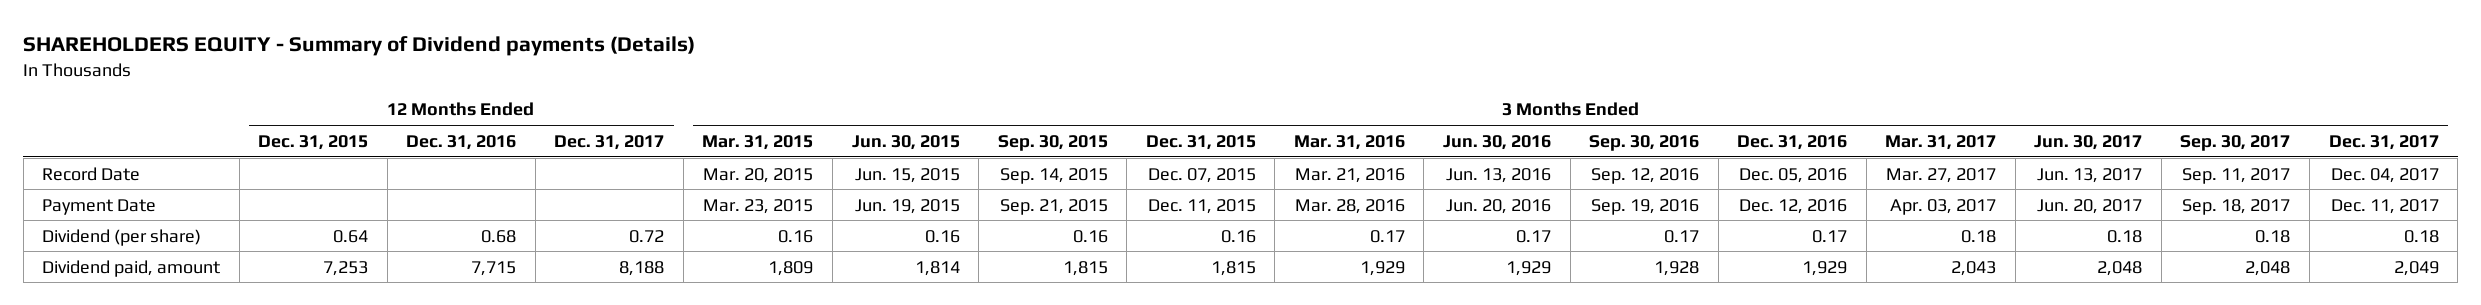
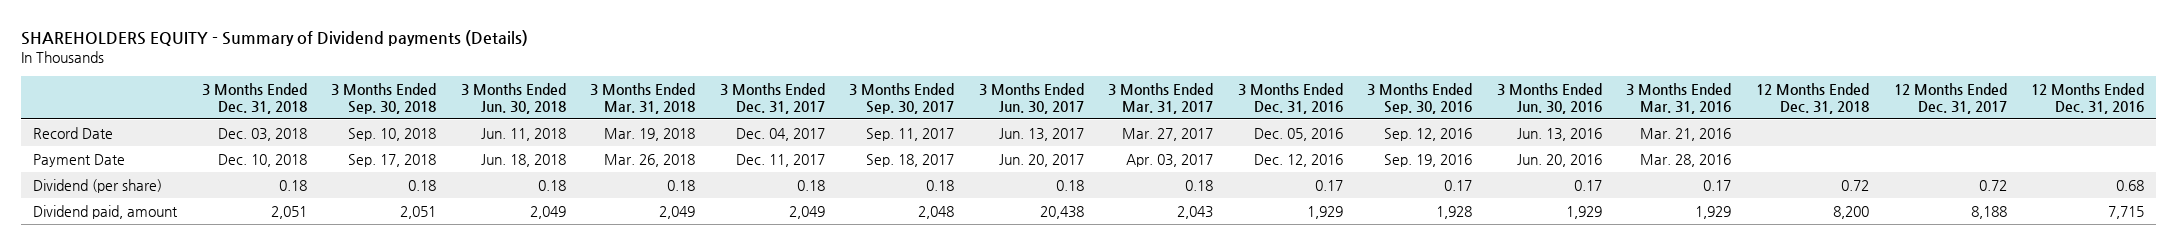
[258,134,369,150] Dec. 31, 2015 -> none
[702,134,814,150] Mar. 31, 2015 -> none
[851,134,960,150] Jun. 30, 2015 -> none
[997,134,1108,151] Sep. 30, 2015 -> none
[1145,134,1256,150] Dec. 31, 2015 -> none
none -> [201,82,307,114] 3 Months Ended Dec. 31, 2018
none -> [331,82,437,114] 3 Months Ended Sep. 30, 2018
none -> [460,82,566,114] 3 Months Ended Jun. 30, 2018
none -> [590,82,696,114] 3 Months Ended Mar. 31, 2018
none -> [1755,82,1869,114] 12 Months Ended Dec. 31, 2018
[2097,260,2143,276] 2,048 -> [1039,205,1084,219] 20,438

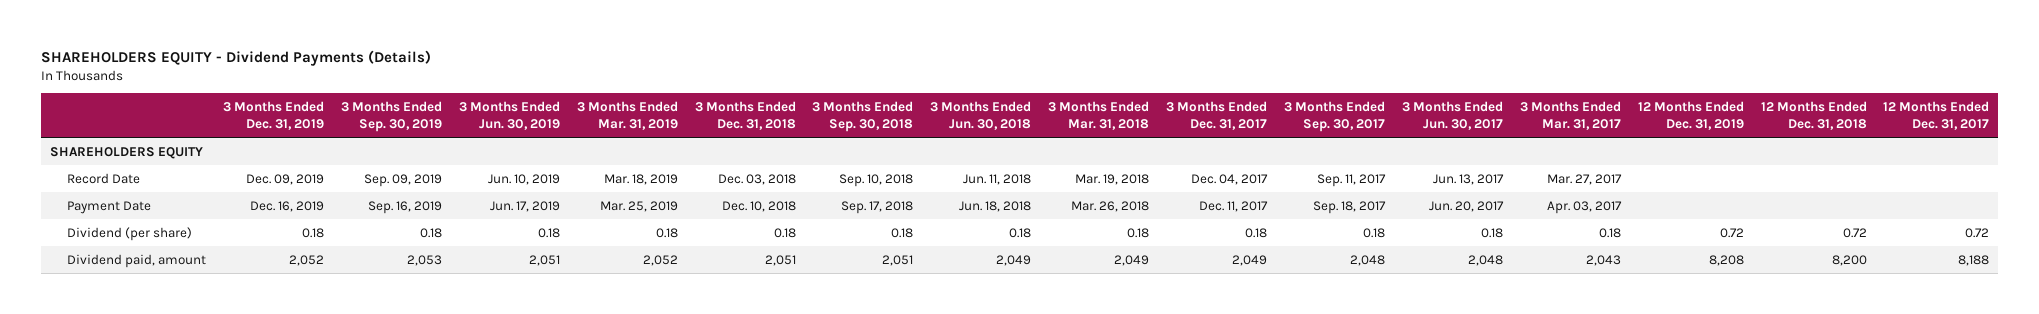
[21,29,529,46] SHAREHOLDERS EQUITY - Summary of Dividend payments (Details) -> [41,50,432,67] SHAREHOLDERS EQUITY - Dividend Payments (Details)
[1237,82,1343,114] 3 Months Ended Dec. 31, 2016 -> none
[1367,82,1473,114] 3 Months Ended Sep. 30, 2016 -> none
[1496,82,1602,114] 3 Months Ended Jun. 30, 2016 -> none
[1626,82,1732,114] 3 Months Ended Mar. 31, 2016 -> none
[2031,82,2145,114] 12 Months Ended Dec. 31, 2016 -> none
none -> [222,100,324,130] 3 Months Ended Dec. 31, 2019
none -> [340,100,442,132] 3 Months Ended Sep. 30, 2019
none -> [458,100,560,130] 3 Months Ended Jun. 30, 2019
none -> [576,100,678,130] 3 Months Ended Mar. 31, 2019
none -> [1637,100,1744,130] 12 Months Ended Dec. 31, 2019
none -> [49,146,203,159] SHAREHOLDERS EQUITY
[1039,205,1084,219] 20,438 -> [1467,254,1503,266] 2,048

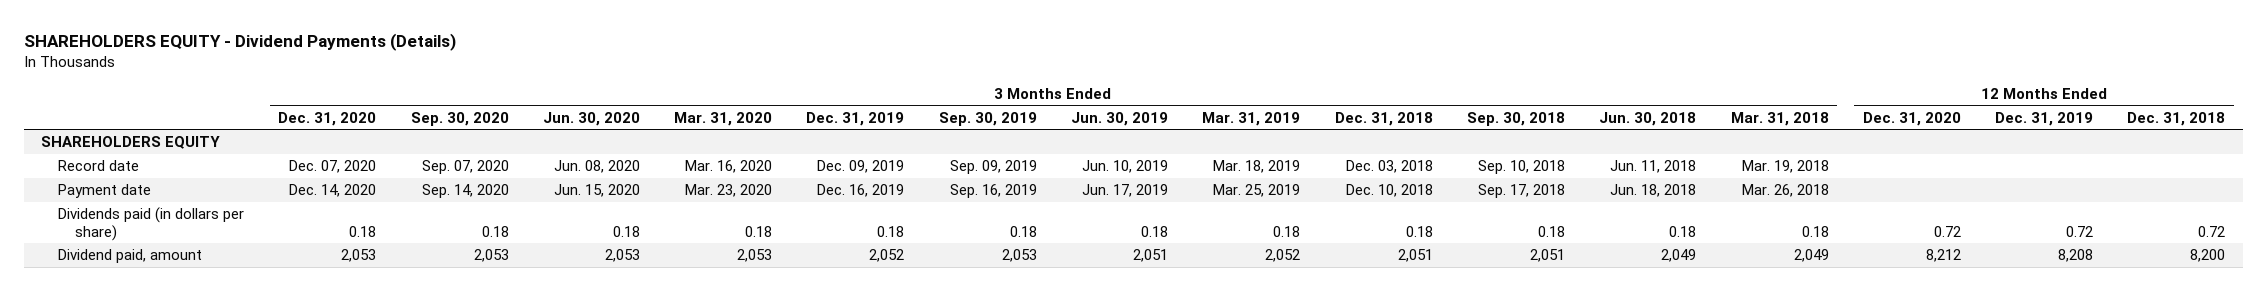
[1166,100,1268,130] 3 Months Ended Dec. 31, 2017 -> none
[1284,100,1386,132] 3 Months Ended Sep. 30, 2017 -> none
[1401,100,1503,130] 3 Months Ended Jun. 30, 2017 -> none
[1519,100,1621,130] 3 Months Ended Mar. 31, 2017 -> none
[1883,100,1990,130] 12 Months Ended Dec. 31, 2017 -> none
none -> [278,111,377,126] Dec. 31, 2020
none -> [410,111,509,126] Sep. 30, 2020
none -> [542,111,640,126] Jun. 30, 2020
none -> [674,111,773,126] Mar. 31, 2020
none -> [1862,111,1961,126] Dec. 31, 2020
[67,172,141,184] Record Date -> [57,160,139,172] Record date
[67,200,152,214] Payment Date -> [57,184,151,199] Payment date
[67,226,193,241] Dividend (per share) -> [57,207,244,241] Dividends paid (in dollars per share)

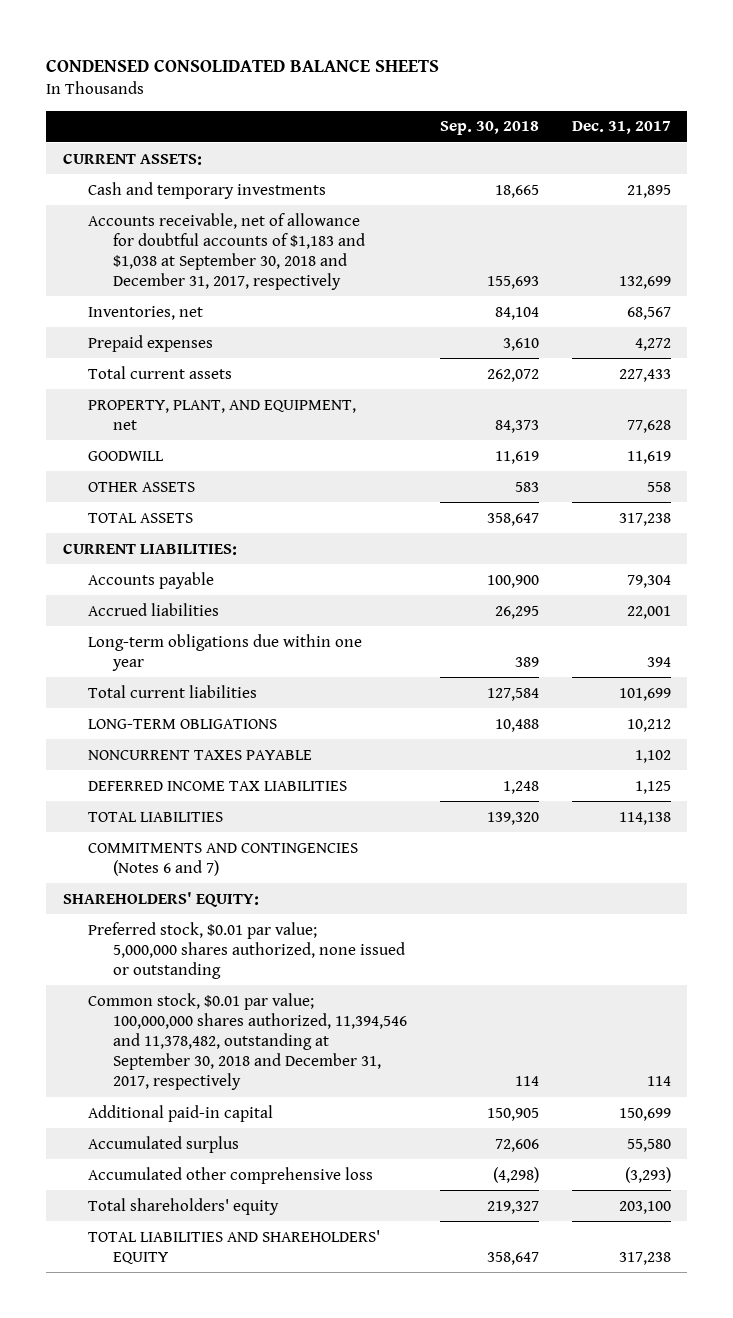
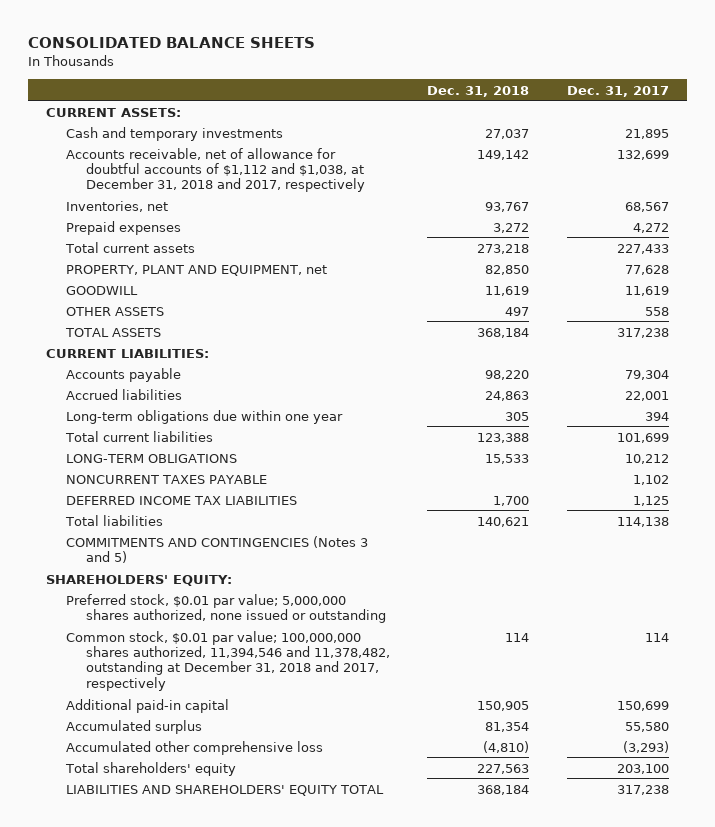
[46,59,440,73] CONDENSED CONSOLIDATED BALANCE SHEETS -> [27,37,315,49] CONSOLIDATED BALANCE SHEETS
[439,121,539,136] Sep. 30, 2018 -> none
none -> [427,85,530,97] Dec. 31, 2018
[88,212,366,291] Accounts receivable, net of allowance for doubtful accounts of $1,183 and $1,038 at September 30, 2018 and December 31, 2017, respectively -> [66,147,365,193] Accounts receivable, net of allowance for doubtful accounts of $1,112 and $1,038, at December 31, 2018 and 2017, respectively
[88,399,357,430] PROPERTY, PLANT, AND EQUIPMENT, net -> [66,264,328,276] PROPERTY, PLANT AND EQUIPMENT, net
[88,811,224,822] TOTAL LIABILITIES -> [65,514,164,526] Total liabilities
[88,842,359,876] COMMITMENTS AND CONTINGENCIES (Notes 6 and 7) -> [66,535,369,563] COMMITMENTS AND CONTINGENCIES (Notes 3 and 5)
[88,992,408,1091] Common stock, $0.01 par value; 100,000,000 shares authorized, 11,394,546 and 11,378,482, outstanding at September 30, 2018 and December 31, 2017, respectively -> [66,630,390,691] Common stock, $0.01 par value; 100,000,000 shares authorized, 11,394,546 and 11,378,482, outstanding at December 31, 2018 and 2017, respectively
[88,1229,381,1264] TOTAL LIABILITIES AND SHAREHOLDERS' EQUITY -> [66,784,385,796] LIABILITIES AND SHAREHOLDERS' EQUITY TOTAL

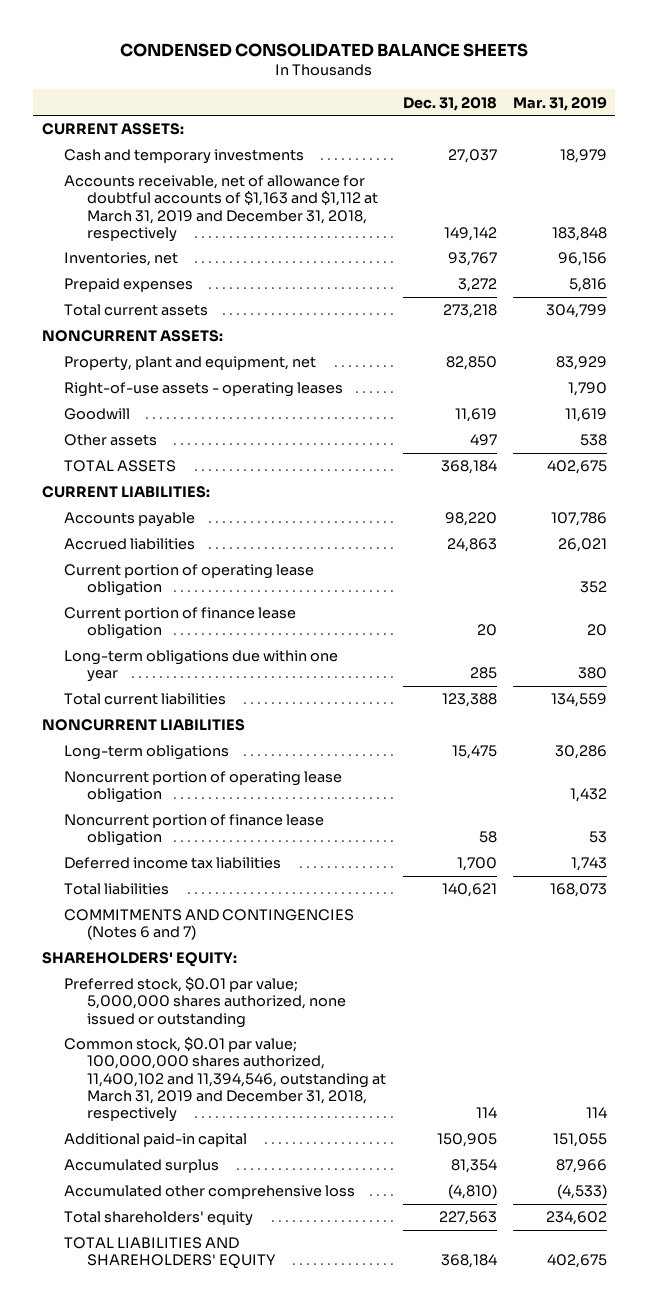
[27,37,315,49] CONSOLIDATED BALANCE SHEETS -> [120,42,529,57] CONDENSED CONSOLIDATED BALANCE SHEETS
[566,85,669,97] Dec. 31, 2017 -> none
none -> [512,96,607,111] Mar. 31, 2019
[66,147,365,193] Accounts receivable, net of allowance for doubtful accounts of $1,112 and $1,038, at December 31, 2018 and 2017, respectively -> [64,175,379,242] Accounts receivable, net of allowance for doubtful accounts of $1,163 and $1,112 at March 31, 2019 and December 31, 2018, respectively
none -> [41,330,223,343] NONCURRENT ASSETS:
[66,264,328,276] PROPERTY, PLANT AND EQUIPMENT, net -> [64,356,317,372] Property, plant and equipment, net
none -> [64,382,344,398] Right-of-use assets - operating leases
[66,285,139,295] GOODWILL -> [64,408,131,421] Goodwill
[66,306,165,316] OTHER ASSETS -> [64,434,158,447] Other assets
none -> [64,564,315,597] Current portion of operating lease obligation
none -> [64,607,297,640] Current portion of finance lease obligation
[505,411,530,421] 305 -> [469,667,497,680] 285
[66,474,268,484] NONCURRENT TAXES PAYABLE -> none
none -> [41,719,245,732] NONCURRENT LIABILITIES
[66,453,238,463] LONG-TERM OBLIGATIONS -> [64,745,230,761] Long-term obligations
[485,453,530,464] 15,533 -> [451,745,497,760] 15,475
none -> [64,771,343,804] Noncurrent portion of operating lease obligation
none -> [64,814,325,847] Noncurrent portion of finance lease obligation
[66,495,298,505] DEFERRED INCOME TAX LIABILITIES -> [64,857,282,870] Deferred income tax liabilities
[66,535,369,563] COMMITMENTS AND CONTINGENCIES (Notes 3 and 5) -> [64,909,355,941] COMMITMENTS AND CONTINGENCIES (Notes 6 and 7)
[66,630,390,691] Common stock, $0.01 par value; 100,000,000 shares authorized, 11,394,546 and 11,378,482, outstanding at December 31, 2018 and 2017, respectively -> [64,1037,387,1122] Common stock, $0.01 par value; 100,000,000 shares authorized, 11,400,102 and 11,394,546, outstanding at March 31, 2019 and December 31, 2018, respectively
[66,784,385,796] LIABILITIES AND SHAREHOLDERS' EQUITY TOTAL -> [64,1237,277,1270] TOTAL LIABILITIES AND SHAREHOLDERS' EQUITY

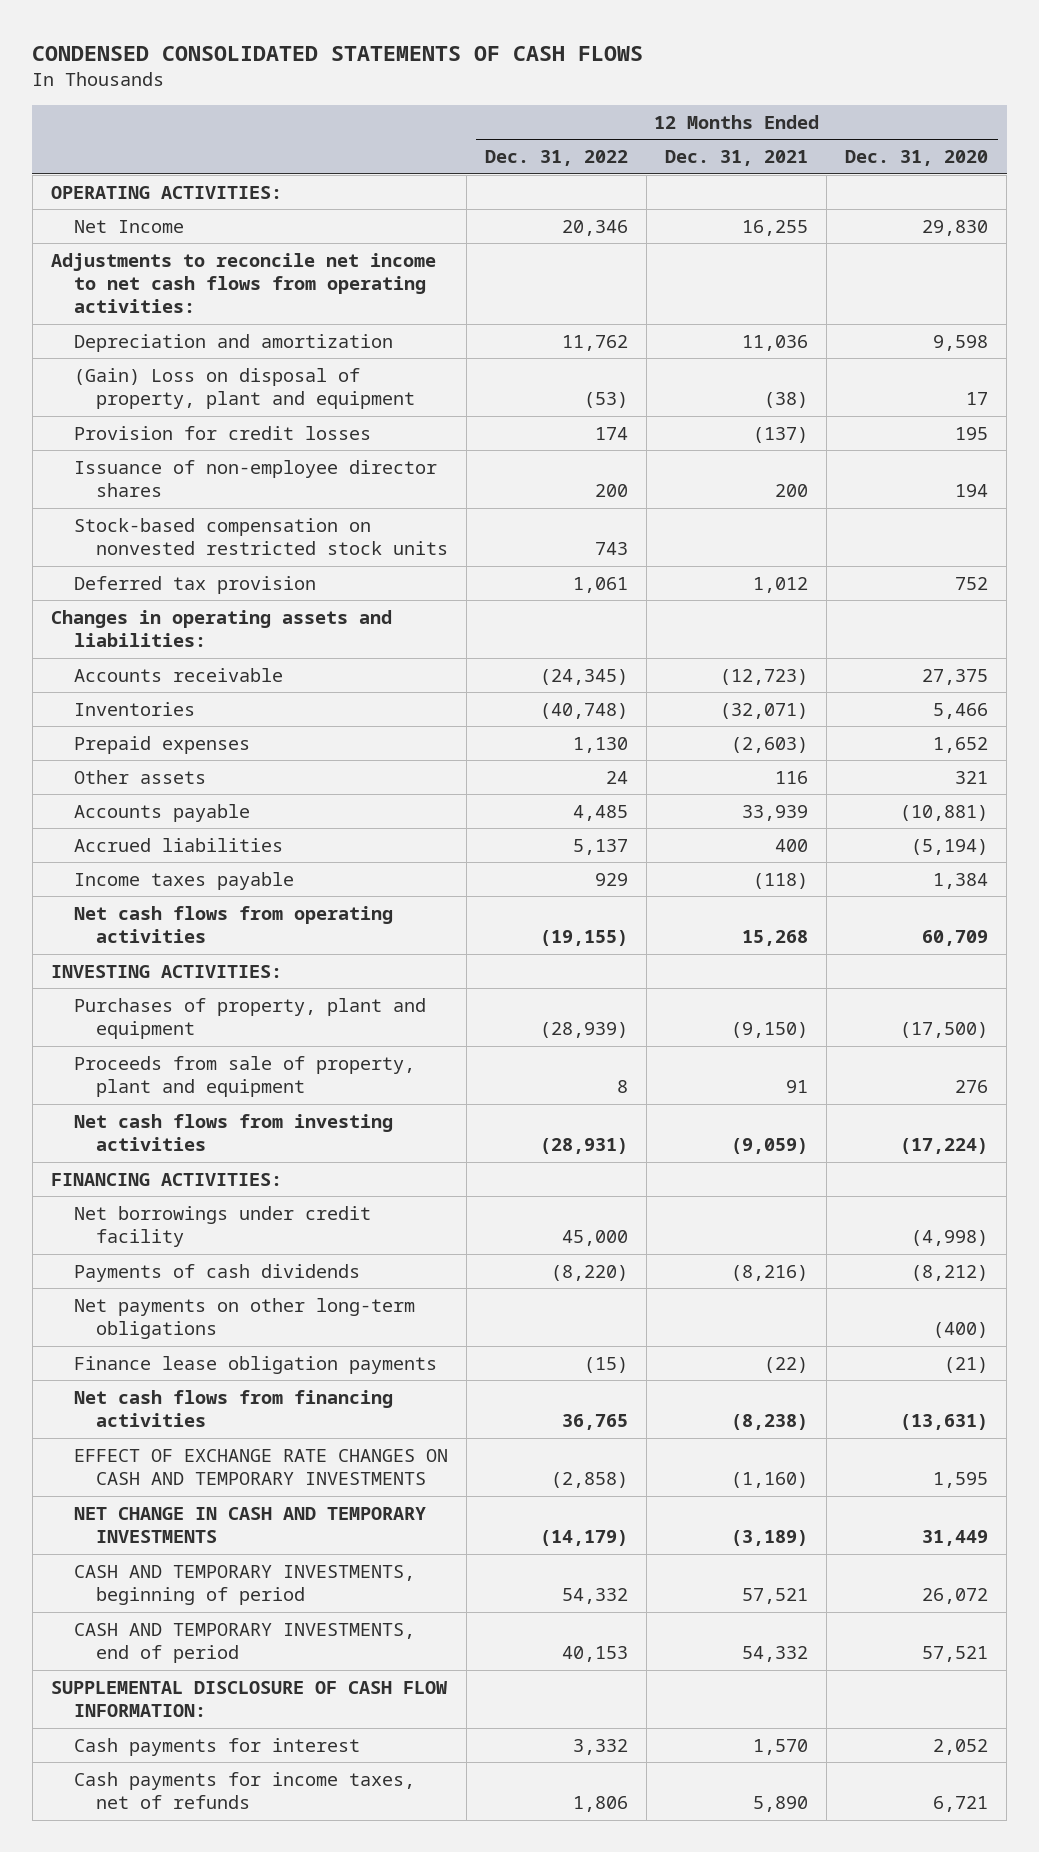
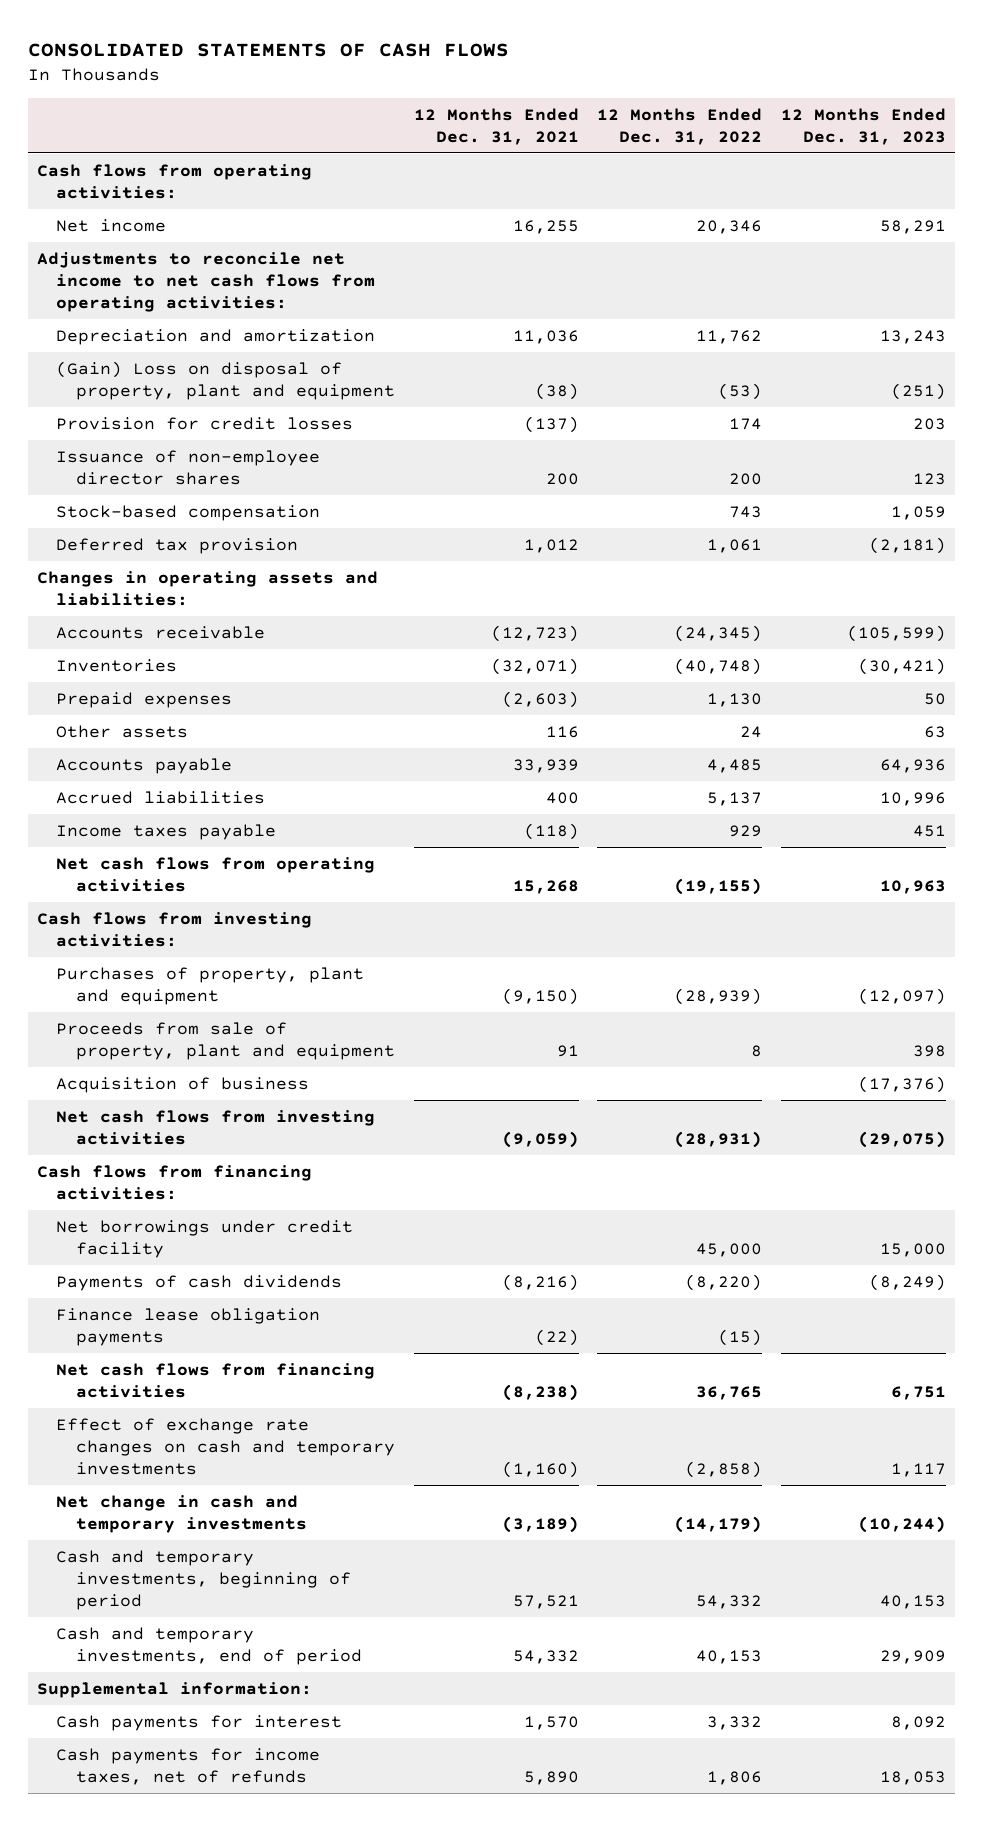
[32,46,644,62] CONDENSED CONSOLIDATED STATEMENTS OF CASH FLOWS -> [27,42,509,57] CONSOLIDATED STATEMENTS OF CASH FLOWS
[845,150,989,167] Dec. 31, 2020 -> none
none -> [780,107,946,145] 12 Months Ended Dec. 31, 2023
[50,185,282,199] OPERATING ACTIVITIES: -> [36,163,312,199] Cash flows from operating activities:
[73,219,184,233] Net Income -> [56,218,167,232] Net income
[73,517,449,556] Stock-based compensation on nonvested restricted stock units -> [56,504,321,521] Stock-based compensation
[50,964,282,978] INVESTING ACTIVITIES: -> [36,911,312,947] Cash flows from investing activities:
none -> [56,1076,310,1093] Acquisition of business
[50,1172,282,1186] FINANCING ACTIVITIES: -> [36,1164,312,1200] Cash flows from financing activities:
[73,1297,415,1340] Net payments on other long-term obligations -> none
[73,1448,448,1486] EFFECT OF EXCHANGE RATE CHANGES ON CASH AND TEMPORARY INVESTMENTS -> [56,1417,396,1475] Effect of exchange rate changes on cash and temporary investments
[73,1506,426,1544] NET CHANGE IN CASH AND TEMPORARY INVESTMENTS -> [56,1494,308,1533] Net change in cash and temporary investments
[73,1564,415,1606] CASH AND TEMPORARY INVESTMENTS, beginning of period -> [56,1549,352,1610] Cash and temporary investments, beginning of period
[73,1622,415,1664] CASH AND TEMPORARY INVESTMENTS, end of period -> [56,1626,363,1665] Cash and temporary investments, end of period
[50,1680,447,1718] SUPPLEMENTAL DISCLOSURE OF CASH FLOW INFORMATION: -> [36,1681,312,1698] Supplemental information:

